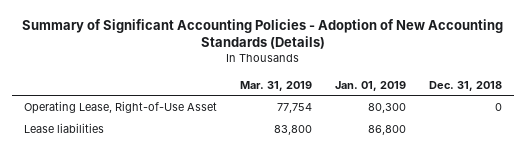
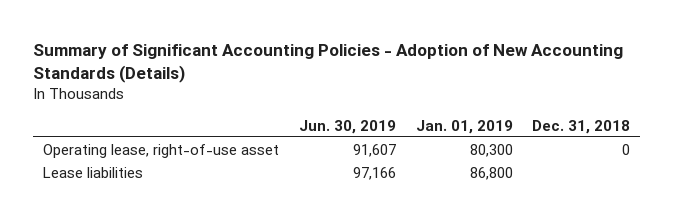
[239,80,312,91] Mar. 31, 2019 -> none
none -> [298,119,396,134] Jun. 30, 2019
[23,101,217,115] Operating Lease, Right-of-Use Asset -> [43,143,280,158] Operating lease, right-of-use asset

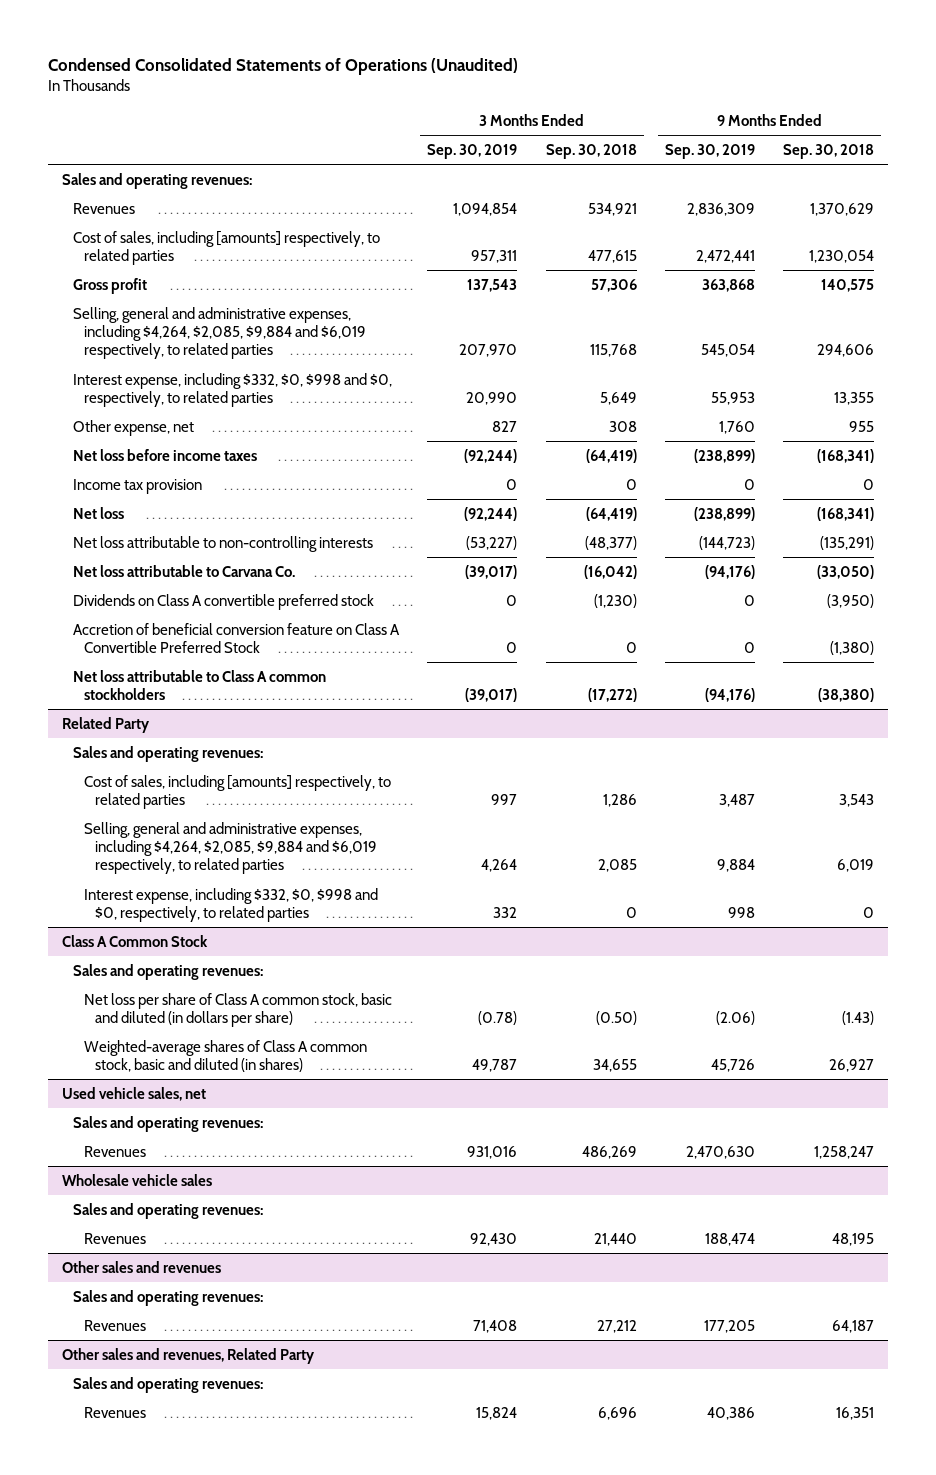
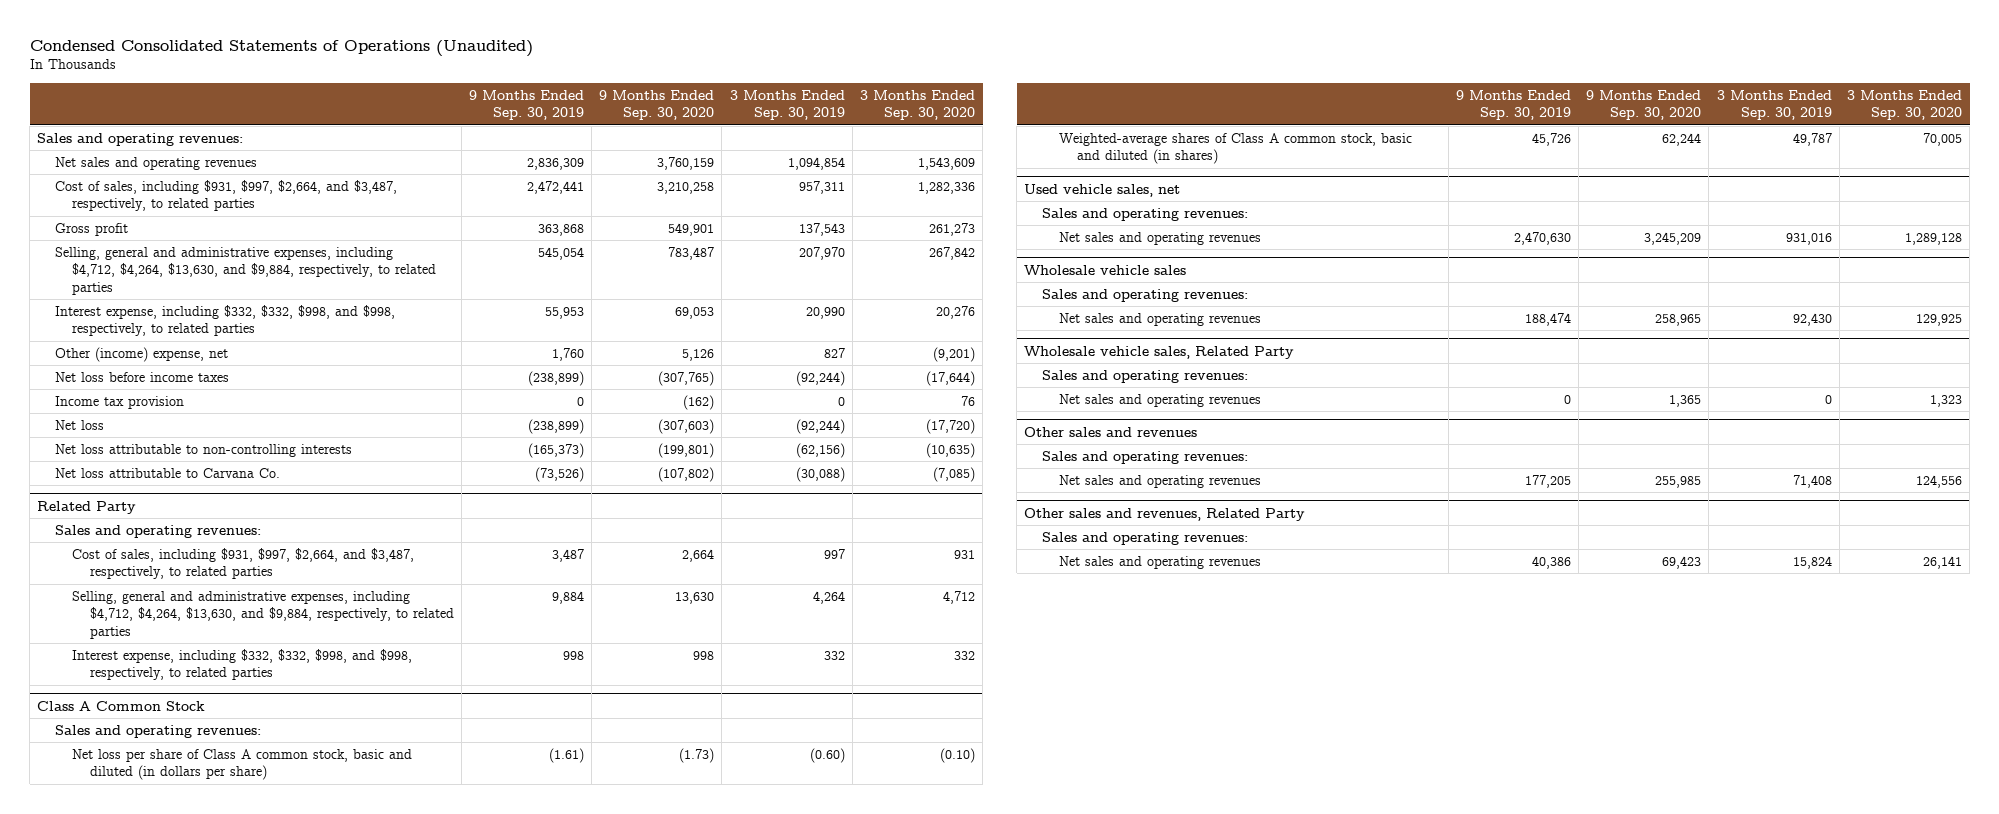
[545,143,637,159] Sep. 30, 2018 -> none
[783,143,875,159] Sep. 30, 2018 -> none
none -> [599,89,715,121] 9 Months Ended Sep. 30, 2020
none -> [859,89,975,121] 3 Months Ended Sep. 30, 2020
[72,202,135,214] Revenues -> [54,156,257,170] Net sales and operating revenues
[72,230,380,266] Cost of sales, including [amounts] respectively, to related parties -> [54,179,397,212] Cost of sales, including $931, $997, $2,664, and $3,487, respectively, to related parties
[72,306,366,360] Selling, general and administrative expenses, including $4,264, $2,085, $9,884 and $6,019 respectively, to related parties -> [54,246,437,295] Selling, general and administrative expenses, including $4,712, $4,264, $13,630, and $9,884, respectively, to related parties
[72,372,392,408] Interest expense, including $332, $0, $998 and $0, respectively, to related parties -> [54,304,395,337] Interest expense, including $332, $332, $998, and $998, respectively, to related parties
[72,419,194,436] Other expense, net -> [54,346,228,362] Other (income) expense, net
[72,593,374,610] Dividends on Class A convertible preferred stock -> none
[72,622,400,654] Accretion of beneficial conversion feature on Class A Convertible Preferred Stock -> none
[72,669,326,701] Net loss attributable to Class A common stockholders -> none
[466,535,518,550] (53,227) -> [795,442,845,458] (62,156)
[698,535,755,550] (144,723) -> [528,442,585,458] (165,373)
[465,564,518,579] (39,017) -> [795,466,845,482] (30,088)
[704,564,755,579] (94,176) -> [535,466,585,482] (73,526)
[83,774,391,810] Cost of sales, including [amounts] respectively, to related parties -> [72,547,415,580] Cost of sales, including $931, $997, $2,664, and $3,487, respectively, to related parties
[83,821,377,875] Selling, general and administrative expenses, including $4,264, $2,085, $9,884 and $6,019 respectively, to related parties -> [72,590,454,639] Selling, general and administrative expenses, including $4,712, $4,264, $13,630, and $9,884, respectively, to related parties
[83,887,378,923] Interest expense, including $332, $0, $998 and $0, respectively, to related parties -> [72,648,413,681] Interest expense, including $332, $332, $998, and $998, respectively, to related parties
[478,1011,518,1026] (0.78) -> [809,747,845,763] (0.60)
[715,1011,755,1026] (2.06) -> [549,747,585,763] (1.61)
[83,1145,146,1157] Revenues -> [1059,231,1262,245] Net sales and operating revenues
[83,1232,146,1244] Revenues -> [1059,312,1262,326] Net sales and operating revenues
none -> [1024,345,1295,359] Wholesale vehicle sales, Related Party
none -> [1041,369,1248,383] Sales and operating revenues:
none -> [1059,393,1262,407] Net sales and operating revenues
[83,1319,146,1331] Revenues -> [1059,474,1262,488] Net sales and operating revenues
[83,1406,146,1418] Revenues -> [1059,555,1262,569] Net sales and operating revenues

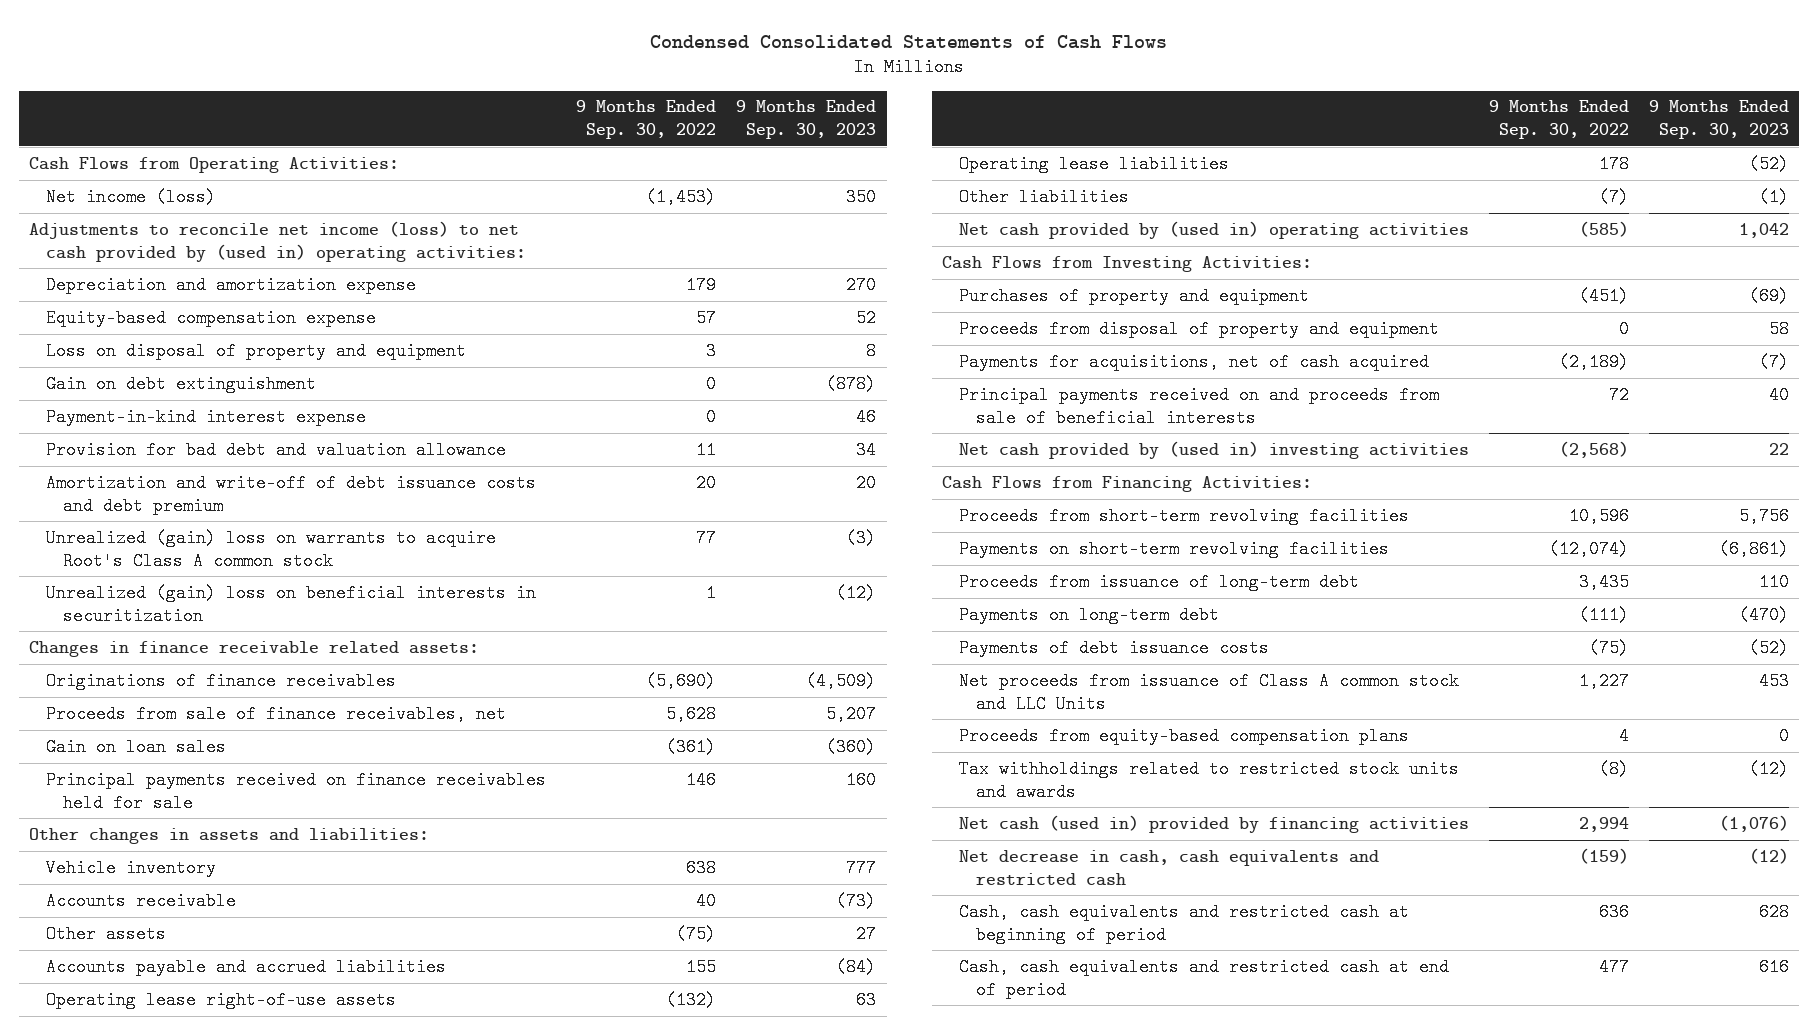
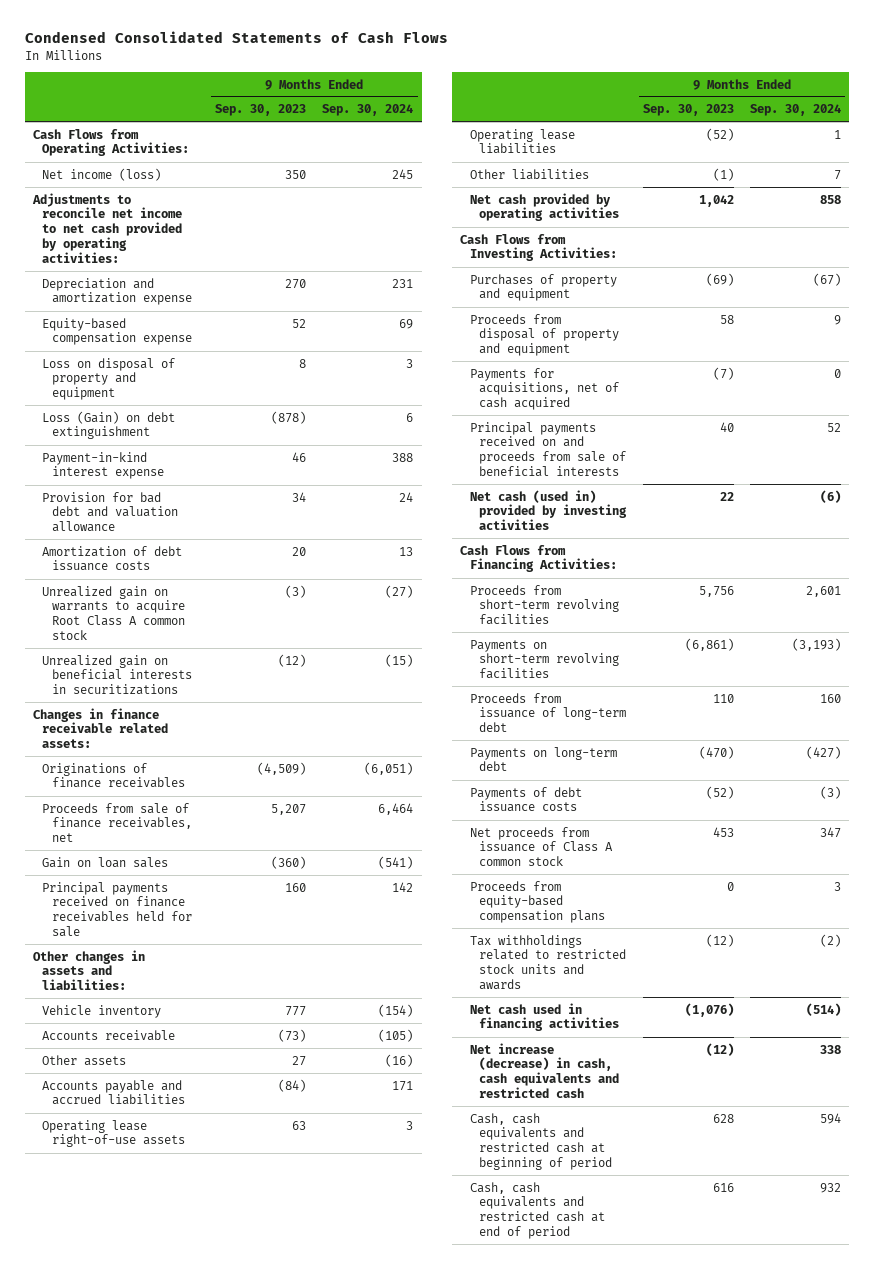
[576,100,717,140] 9 Months Ended Sep. 30, 2022 -> none
none -> [322,104,414,117] Sep. 30, 2024
[29,220,527,262] Adjustments to reconcile net income (loss) to net cash provided by (used in) operating activities: -> [31,192,183,264] Adjustments to reconcile net income to net cash provided by operating activities:
[46,374,317,393] Gain on debt extinguishment -> [42,410,176,440] Loss (Gain) on debt extinguishment
[46,473,537,515] Amortization and write-off of debt issuance costs and debt premium -> [42,545,183,572] Amortization of debt issuance costs
[46,528,497,570] Unrealized (gain) loss on warrants to acquire Root's Class A common stock -> [42,585,185,641] Unrealized gain on warrants to acquire Root Class A common stock
[46,583,537,625] Unrealized (gain) loss on beneficial interests in securitization -> [42,654,192,696] Unrealized gain on beneficial interests in securitizations
[959,220,1470,239] Net cash provided by (used in) operating activities -> [469,192,620,222] Net cash provided by operating activities
[959,440,1470,459] Net cash provided by (used in) investing activities -> [469,489,628,531] Net cash (used in) provided by investing activities
[959,671,1460,713] Net proceeds from issuance of Class A common stock and LLC Units -> [469,826,614,867] Net proceeds from issuance of Class A common stock
[959,814,1470,833] Net cash (used in) provided by financing activities -> [469,1002,620,1032] Net cash used in financing activities
[959,849,1380,886] Net decrease in cash, cash equivalents and restricted cash -> [469,1042,620,1099] Net increase (decrease) in cash, cash equivalents and restricted cash

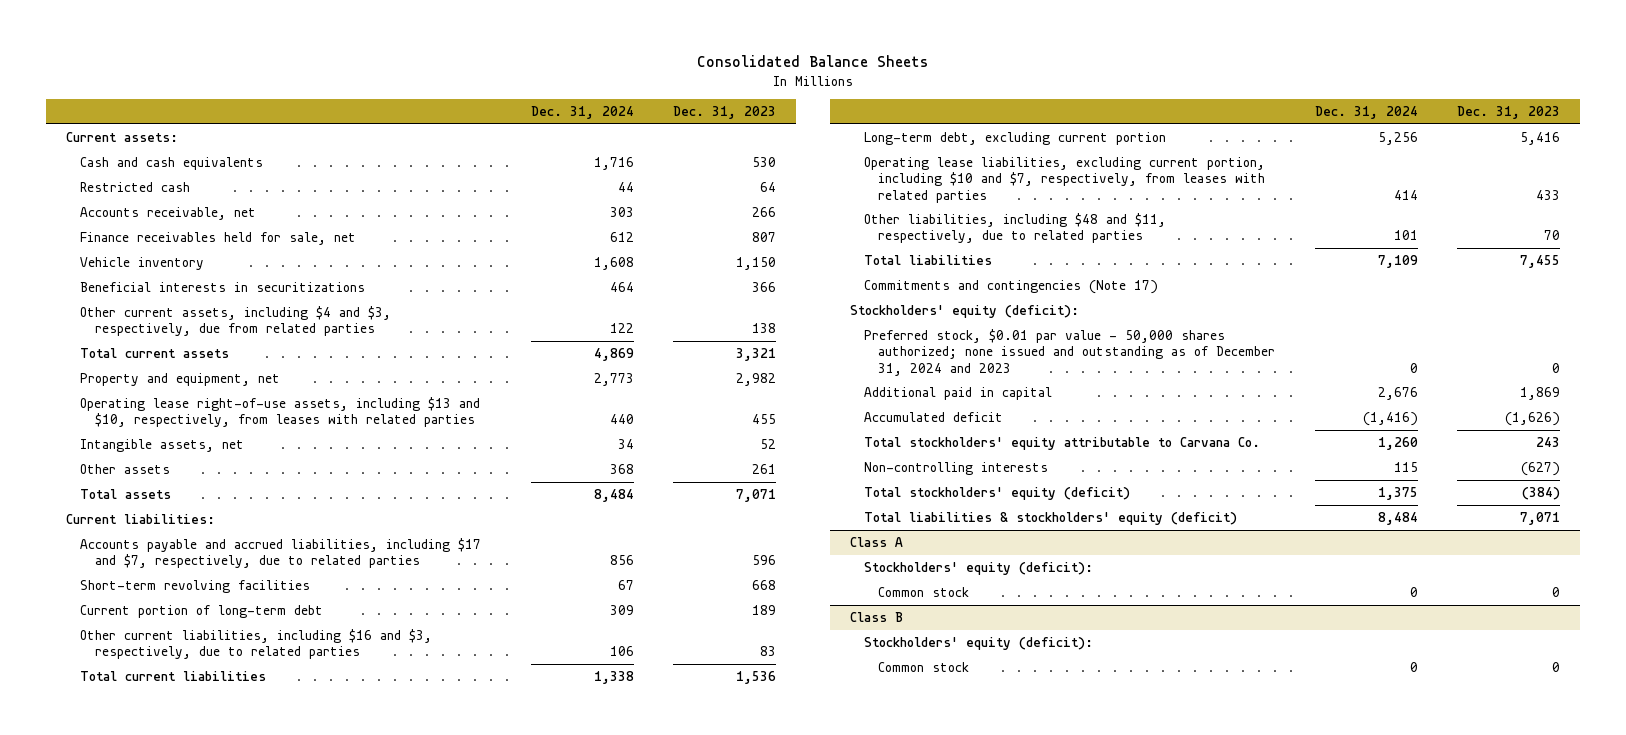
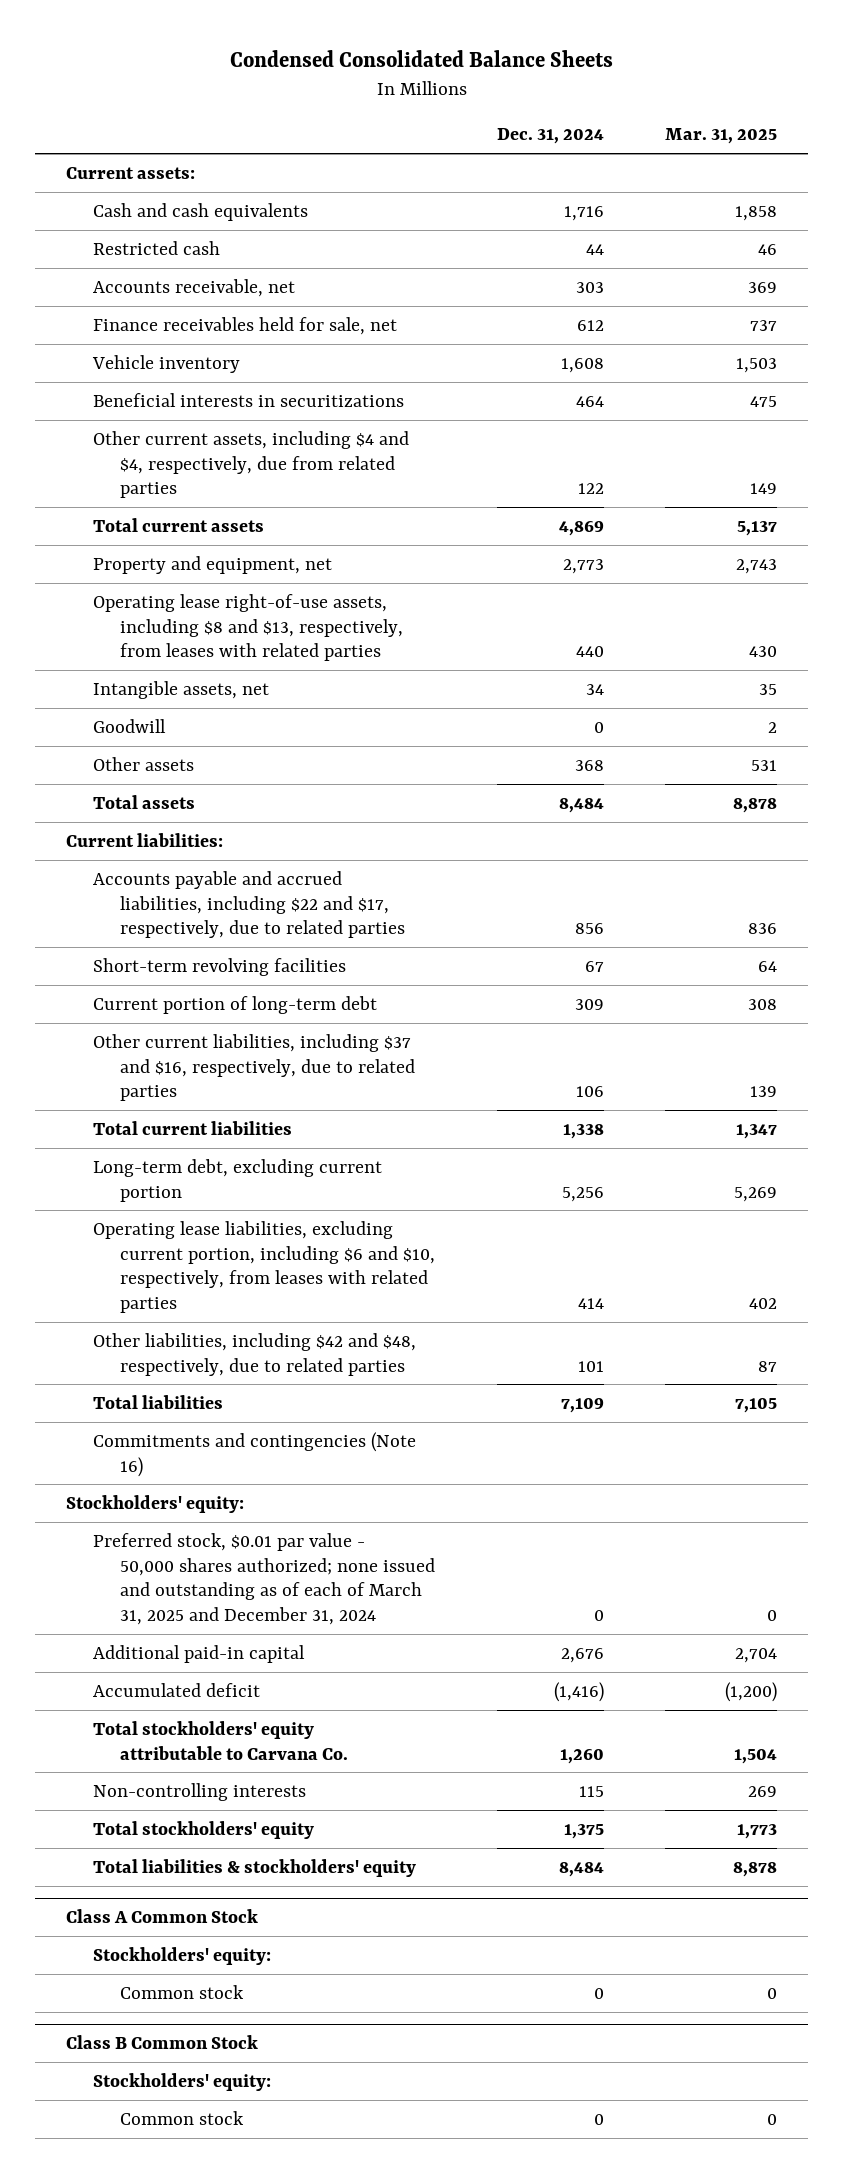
[696,55,928,68] Consolidated Balance Sheets -> [229,50,613,68] Condensed Consolidated Balance Sheets
[673,106,777,120] Dec. 31, 2023 -> none
none -> [665,128,778,145] Mar. 31, 2025
[80,305,392,337] Other current assets, including $4 and $3, respectively, due from related parties -> [92,430,409,499] Other current assets, including $4 and $4, respectively, due from related parties
[80,396,481,428] Operating lease right-of-use assets, including $13 and $10, respectively, from leases with related parties -> [92,593,404,662] Operating lease right-of-use assets, including $8 and $13, respectively, from leases with related parties
none -> [92,718,166,733] Goodwill
[80,537,482,569] Accounts payable and accrued liabilities, including $17 and $7, respectively, due to related parties -> [92,870,406,939] Accounts payable and accrued liabilities, including $22 and $17, respectively, due to related parties
[80,628,433,660] Other current liabilities, including $16 and $3, respectively, due to related parties -> [92,1033,416,1102] Other current liabilities, including $37 and $16, respectively, due to related parties
[864,156,1266,203] Operating lease liabilities, excluding current portion, including $10 and $7, respectively, from leases with related parties -> [92,1220,436,1314] Operating lease liabilities, excluding current portion, including $6 and $10, respectively, from leases with related parties
[864,212,1167,244] Other liabilities, including $48 and $11, respectively, due to related parties -> [92,1332,416,1376] Other liabilities, including $42 and $48, respectively, due to related parties
[864,279,1159,294] Commitments and contingencies (Note 17) -> [92,1431,416,1477] Commitments and contingencies (Note 16)
[849,304,1079,318] Stockholders' equity (deficit): -> [65,1494,244,1513] Stockholders' equity:
[864,328,1276,376] Preferred stock, $0.01 par value - 50,000 shares authorized; none issued and outstanding as of December 31, 2024 and 2023 -> [92,1532,436,1626] Preferred stock, $0.01 par value - 50,000 shares authorized; none issued and outstanding as of each of March 31, 2025 and December 31, 2024
[864,386,1053,400] Additional paid in capital -> [92,1644,305,1663] Additional paid-in capital
[864,486,1131,500] Total stockholders' equity (deficit) -> [92,1820,314,1839] Total stockholders' equity
[864,511,1238,525] Total liabilities & stockholders' equity (deficit) -> [92,1858,416,1877] Total liabilities & stockholders' equity
[849,536,903,547] Class A -> [65,1909,258,1924] Class A Common Stock
[864,561,1094,575] Stockholders' equity (deficit): -> [92,1946,271,1965] Stockholders' equity:
[849,611,903,622] Class B -> [65,2035,258,2050] Class B Common Stock
[864,636,1094,650] Stockholders' equity (deficit): -> [92,2072,271,2091] Stockholders' equity:

